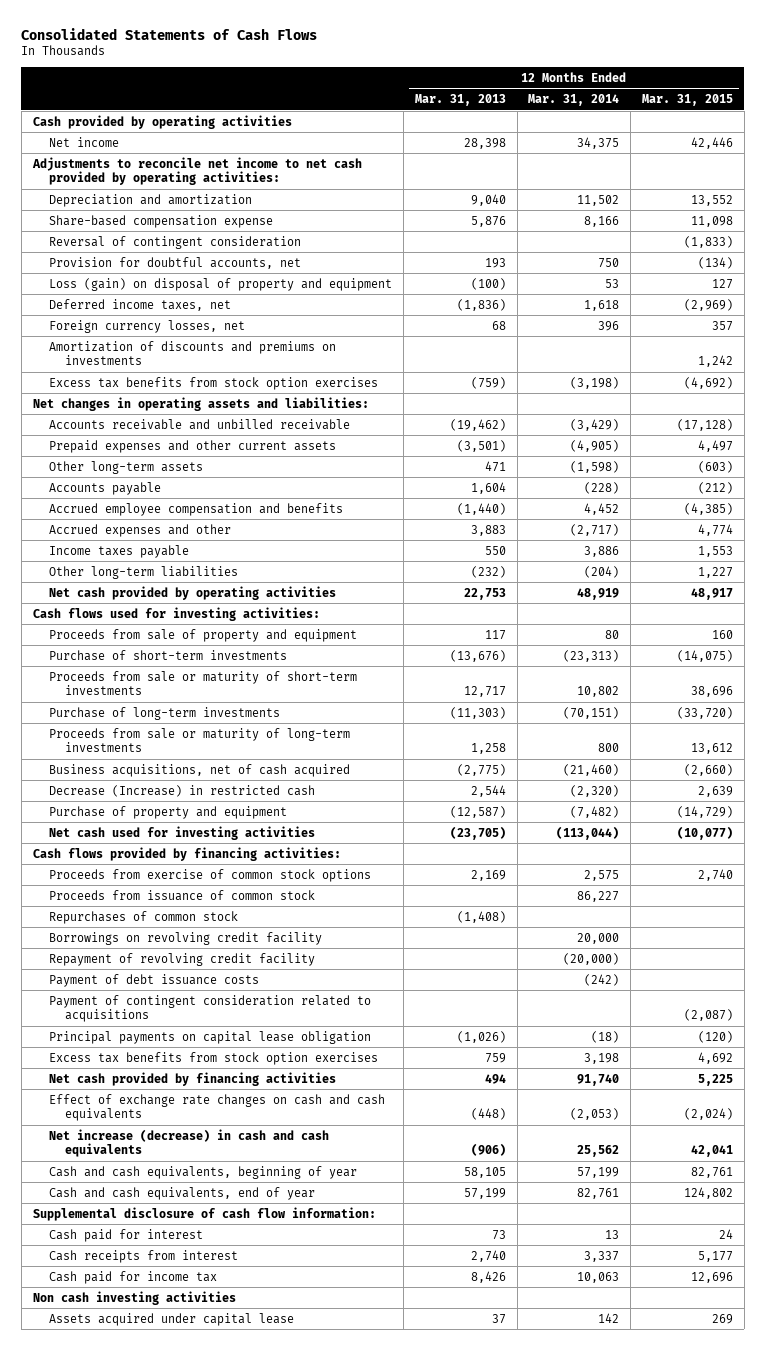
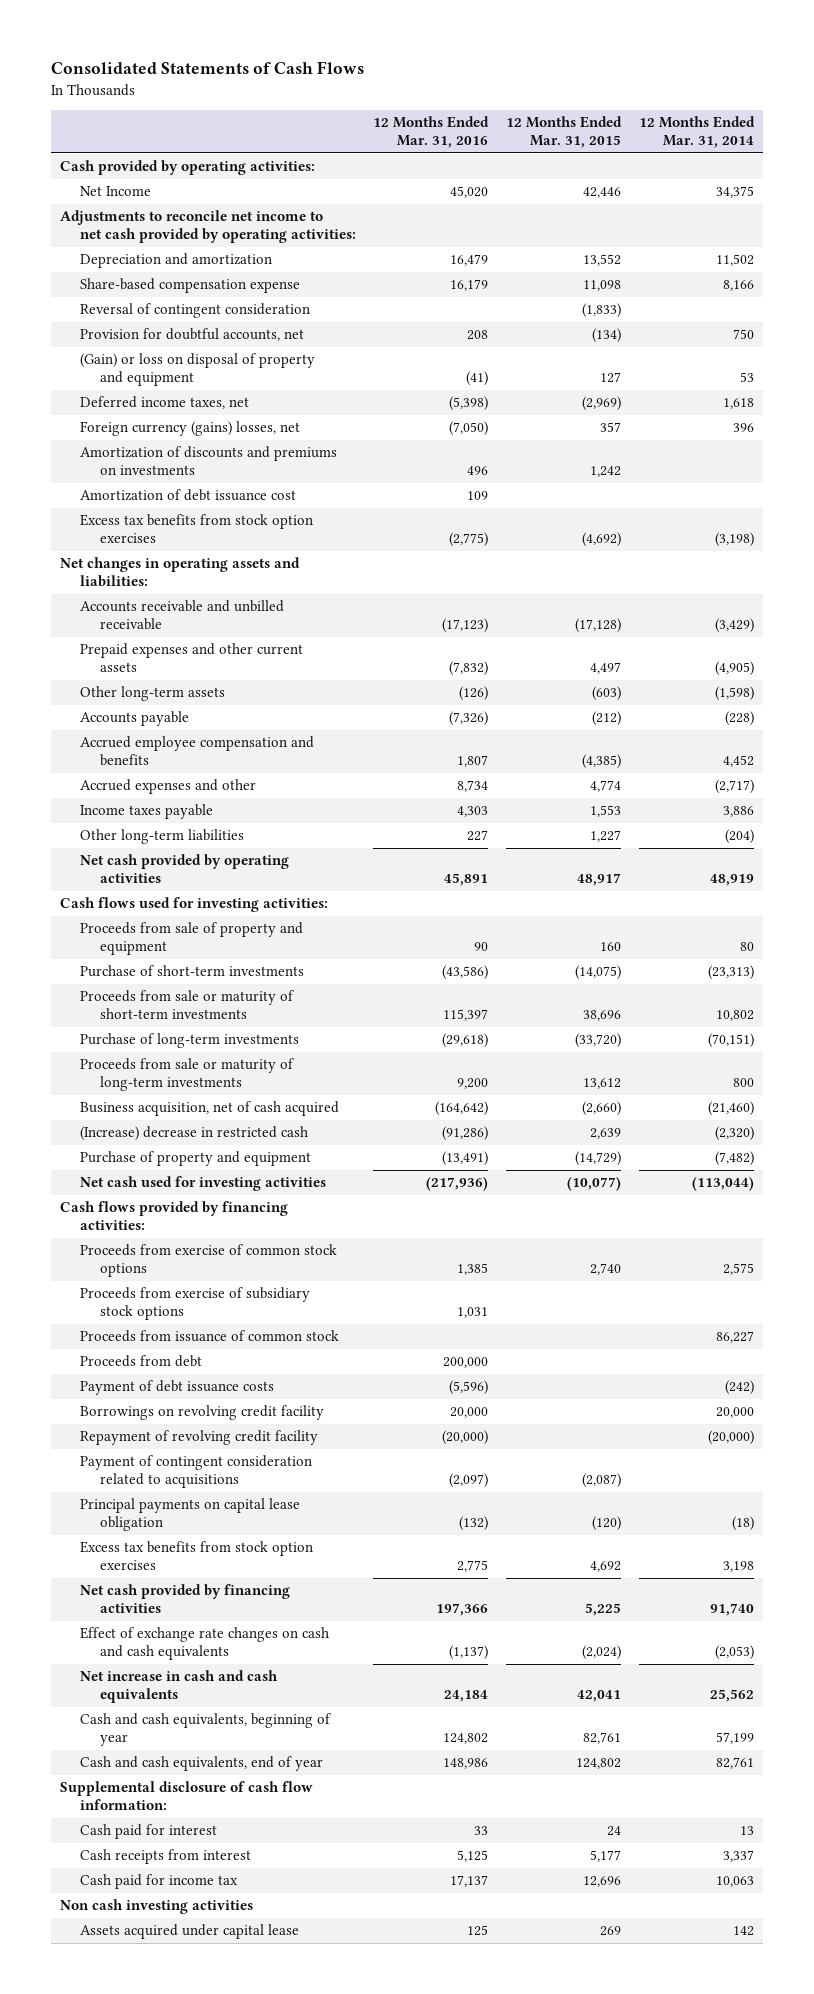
[414,94,506,107] Mar. 31, 2013 -> none
none -> [373,116,490,149] 12 Months Ended Mar. 31, 2016
[32,114,292,129] Cash provided by operating activities -> [59,160,315,176] Cash provided by operating activities:
[49,136,120,147] Net income -> [79,186,151,197] Net Income
[49,277,393,291] Loss (gain) on disposal of property and equipment -> [79,353,315,387] (Gain) or loss on disposal of property and equipment
[49,319,246,333] Foreign currency losses, net -> [79,421,300,437] Foreign currency (gains) losses, net
none -> [79,489,296,502] Amortization of debt issuance cost
[49,763,351,777] Business acquisitions, net of cash acquired -> [79,1101,339,1117] Business acquisition, net of cash acquired
[49,784,316,797] Decrease (Increase) in restricted cash -> [79,1126,308,1142] (Increase) decrease in restricted cash
none -> [79,1287,310,1321] Proceeds from exercise of subsidiary stock options
[49,910,239,924] Repurchases of common stock -> none
none -> [79,1355,202,1368] Proceeds from debt
[49,973,260,987] Payment of debt issuance costs -> [79,1380,274,1396] Payment of debt issuance costs
[49,1128,330,1158] Net increase (decrease) in cash and cash equivalents -> [79,1670,278,1704] Net increase in cash and cash equivalents

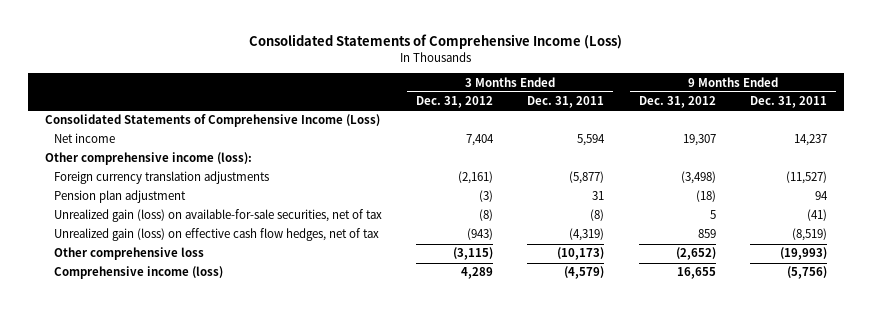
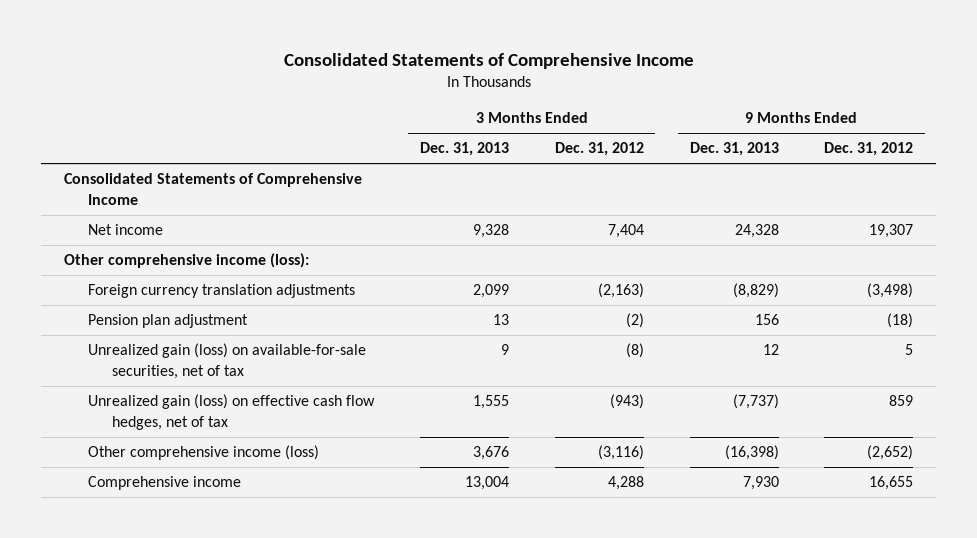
[249,34,623,50] Consolidated Statements of Comprehensive Income (Loss) -> [283,52,694,69] Consolidated Statements of Comprehensive Income
[527,96,605,109] Dec. 31, 2011 -> none
[750,96,828,109] Dec. 31, 2011 -> none
none -> [419,142,509,157] Dec. 31, 2013
none -> [689,142,779,157] Dec. 31, 2013
[45,114,381,128] Consolidated Statements of Comprehensive Income (Loss) -> [63,173,362,205] Consolidated Statements of Comprehensive Income
[458,171,494,185] (2,161) -> [597,283,644,299] (2,163)
[479,190,494,203] (3) -> [625,313,644,329] (2)
[53,247,204,261] Other comprehensive loss -> [87,445,319,461] Other comprehensive income (loss)
[453,247,494,261] (3,115) -> [597,445,644,461] (3,116)
[53,266,223,280] Comprehensive income (loss) -> [87,476,241,491] Comprehensive income
[461,267,494,280] 4,289 -> [607,476,644,491] 4,288

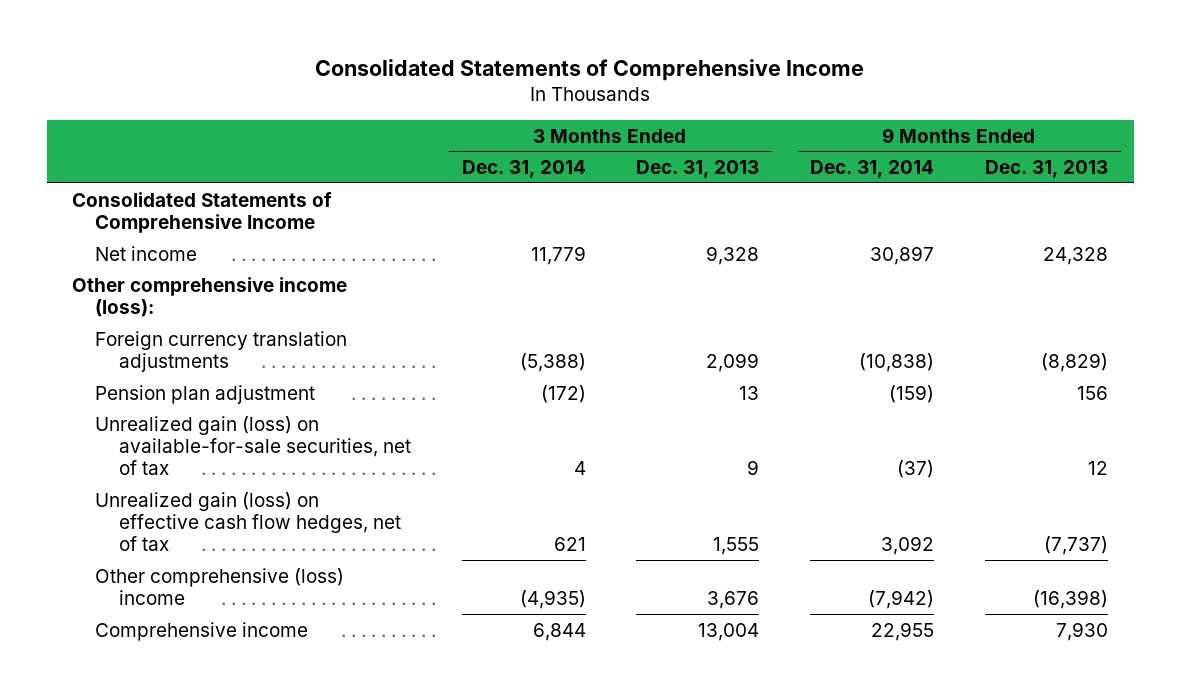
[554,142,644,157] Dec. 31, 2012 -> none
[824,142,914,157] Dec. 31, 2012 -> none
none -> [461,160,586,179] Dec. 31, 2014
none -> [810,160,935,179] Dec. 31, 2014
[87,445,319,461] Other comprehensive income (loss) -> [95,567,345,605] Other comprehensive (loss) income

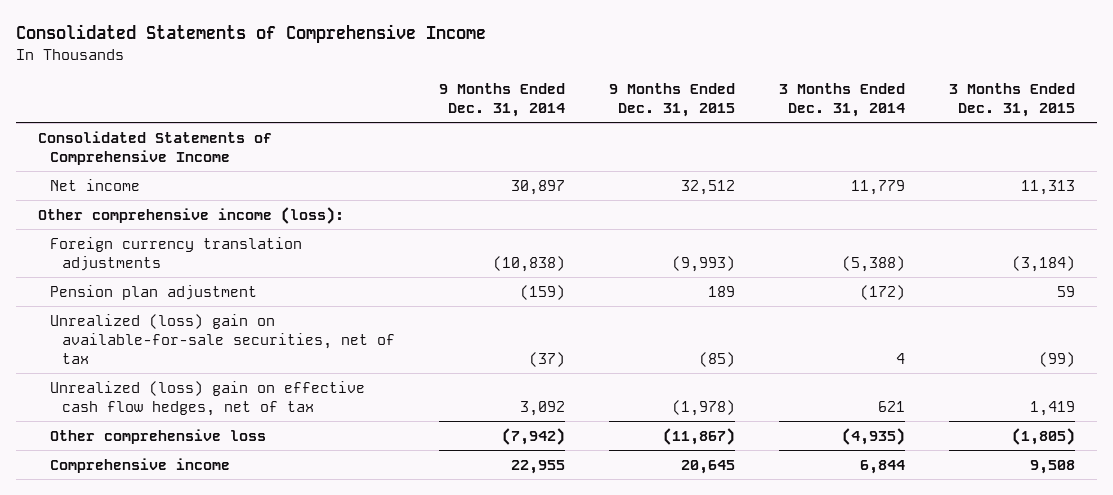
[636,160,760,179] Dec. 31, 2013 -> none
[985,160,1109,179] Dec. 31, 2013 -> none
none -> [609,83,736,118] 9 Months Ended Dec. 31, 2015
none -> [948,83,1075,118] 3 Months Ended Dec. 31, 2015
[95,415,411,475] Unrealized gain (loss) on available-for-sale securities, net of tax -> [50,313,396,364] Unrealized (loss) gain on available-for-sale securities, net of tax
[95,491,401,551] Unrealized gain (loss) on effective cash flow hedges, net of tax -> [50,380,366,416] Unrealized (loss) gain on effective cash flow hedges, net of tax
[95,567,345,605] Other comprehensive (loss) income -> [50,428,267,444] Other comprehensive loss

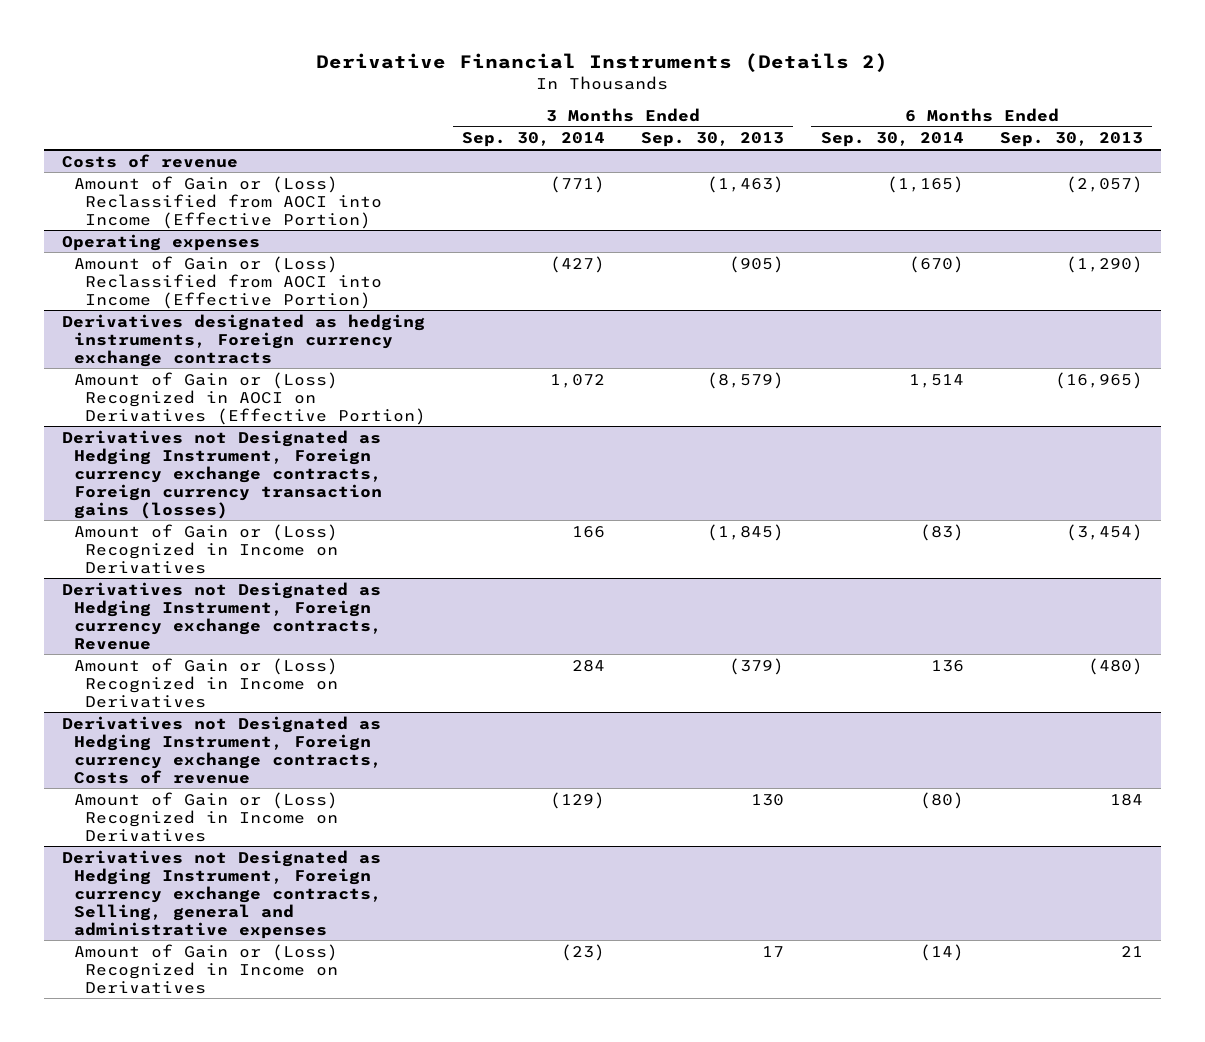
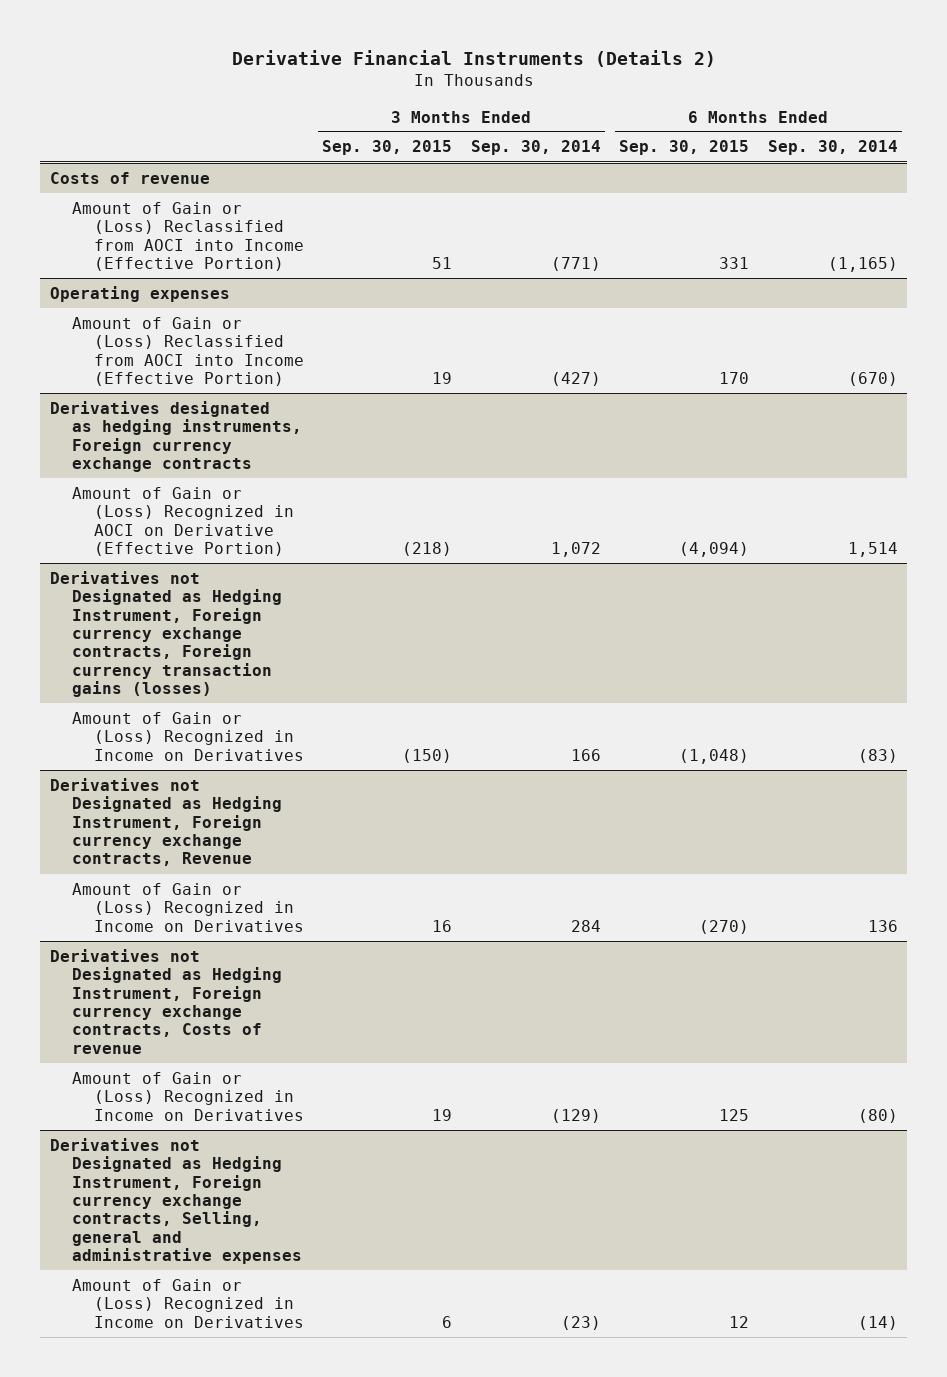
[641,132,785,148] Sep. 30, 2013 -> none
[999,132,1143,148] Sep. 30, 2013 -> none
none -> [322,140,453,156] Sep. 30, 2015
none -> [619,140,750,156] Sep. 30, 2015
[73,371,427,425] Amount of Gain or (Loss) Recognized in AOCI on Derivatives (Effective Portion) -> [71,486,294,557] Amount of Gain or (Loss) Recognized in AOCI on Derivative (Effective Portion)

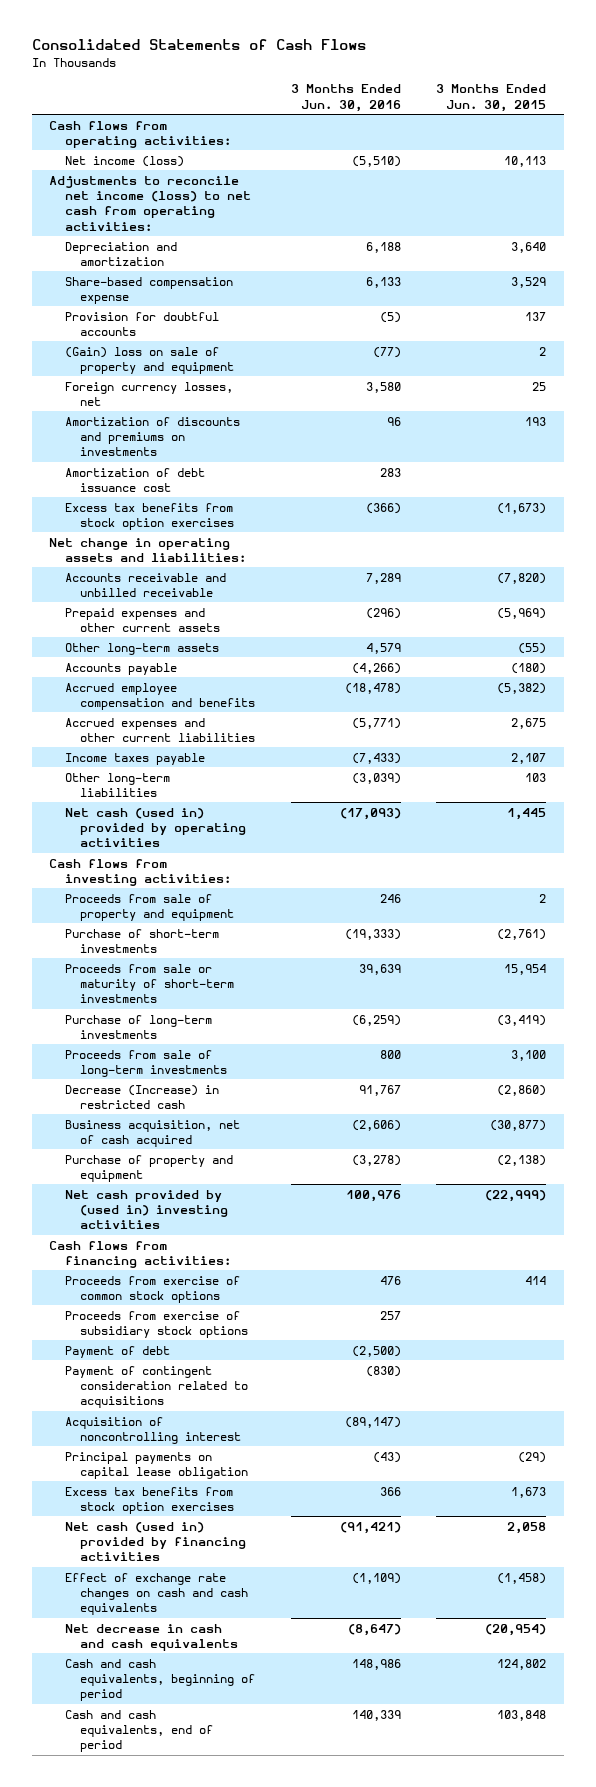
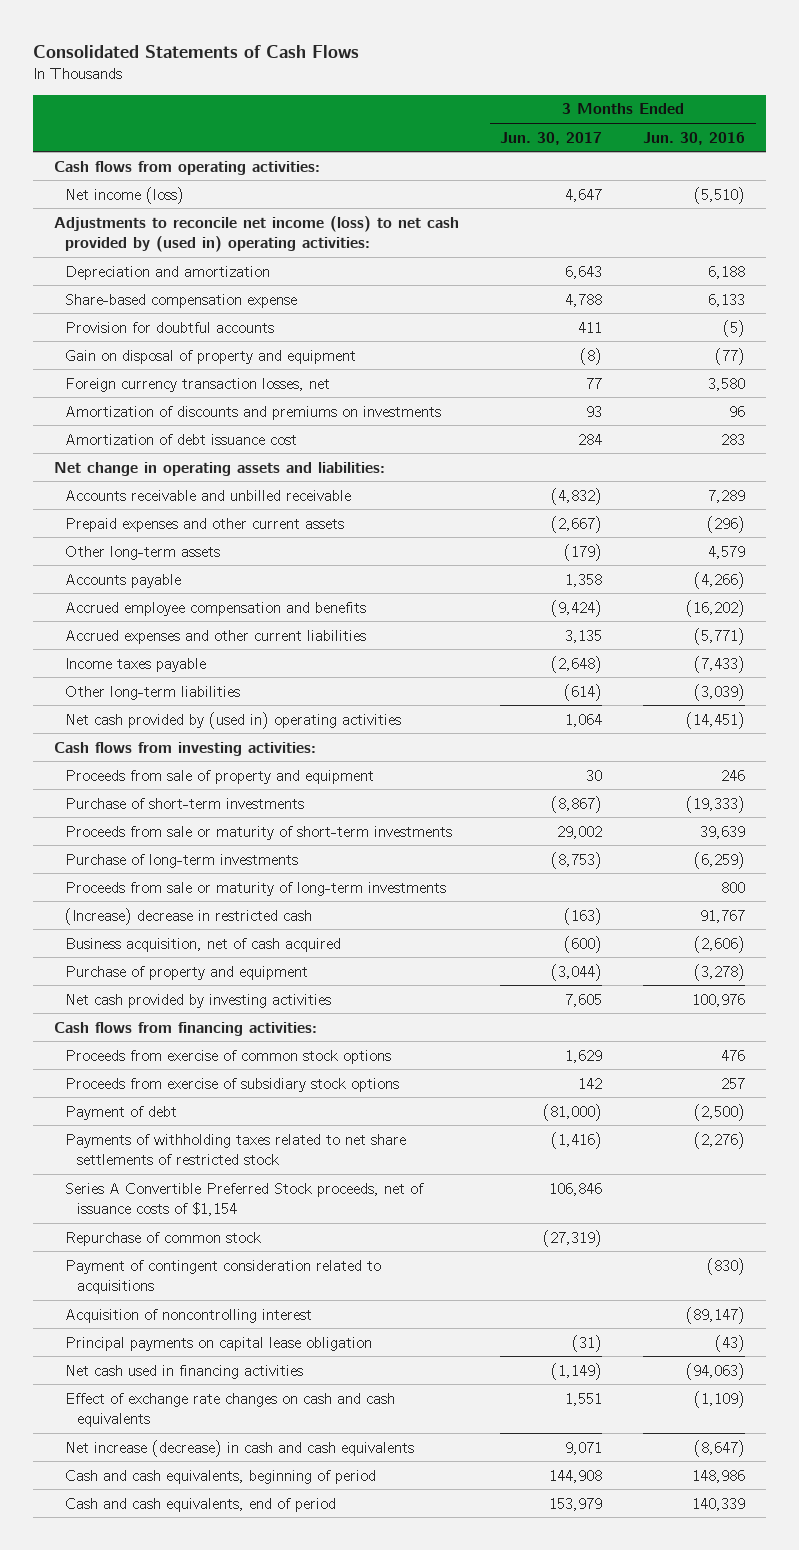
[436,84,547,112] 3 Months Ended Jun. 30, 2015 -> none
none -> [500,131,603,145] Jun. 30, 2017
[49,175,251,231] Adjustments to reconcile net income (loss) to net cash from operating activities: -> [53,215,459,252] Adjustments to reconcile net income (loss) to net cash provided by (used in) operating activities:
[64,346,235,374] (Gain) loss on sale of property and equipment -> [65,349,357,364] Gain on disposal of property and equipment
[64,381,233,406] Foreign currency losses, net -> [65,377,331,392] Foreign currency transaction losses, net
[64,502,235,530] Excess tax benefits from stock option exercises -> none
[344,682,401,694] (18,478) -> [686,599,746,617] (16,202)
[64,807,247,848] Net cash (used in) provided by operating activities -> [65,711,402,729] Net cash provided by (used in) operating activities
[339,807,401,820] (17,093) -> [686,711,746,729] (14,451)
[64,1049,228,1077] Proceeds from sale of long-term investments -> [65,881,447,896] Proceeds from sale or maturity of long-term investments
[64,1084,219,1109] Decrease (Increase) in restricted cash -> [65,907,313,925] (Increase) decrease in restricted cash
[64,1189,229,1230] Net cash provided by (used in) investing activities -> [65,993,332,1008] Net cash provided by investing activities
none -> [65,1133,407,1165] Payments of withholding taxes related to net share settlements of restricted stock
none -> [65,1182,425,1216] Series A Convertible Preferred Stock proceeds, net of issuance costs of $1,154
none -> [65,1231,262,1246] Repurchase of common stock
[64,1486,235,1514] Excess tax benefits from stock option exercises -> none
[64,1521,247,1562] Net cash (used in) provided by financing activities -> [65,1364,304,1379] Net cash used in financing activities
[339,1521,401,1534] (91,421) -> [686,1362,746,1380] (94,063)
[64,1623,239,1651] Net decrease in cash and cash equivalents -> [65,1439,415,1457] Net increase (decrease) in cash and cash equivalents

